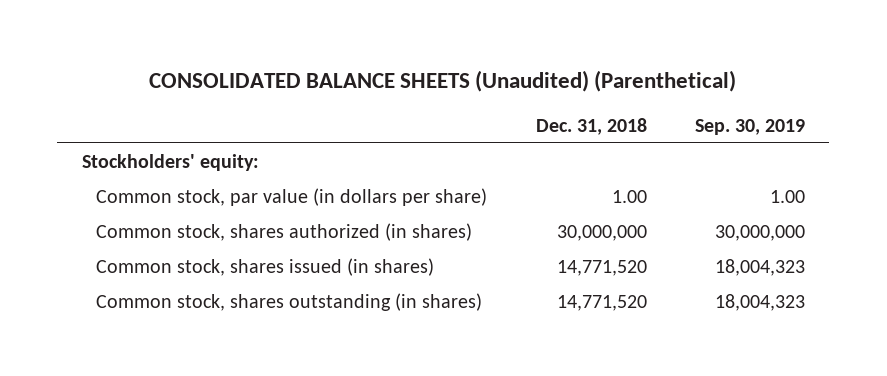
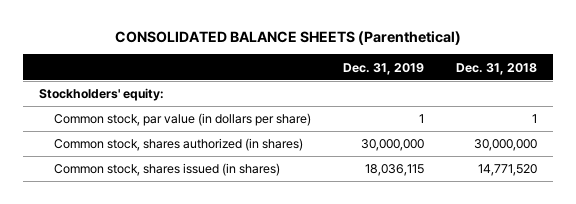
[149,70,737,93] CONSOLIDATED BALANCE SHEETS (Unaudited) (Parenthetical) -> [114,30,461,45] CONSOLIDATED BALANCE SHEETS (Parenthetical)
[695,118,806,135] Sep. 30, 2019 -> none
none -> [342,62,424,75] Dec. 31, 2019
[611,189,647,203] 1.00 -> [532,114,538,124] 1
[95,292,482,311] Common stock, shares outstanding (in shares) -> none

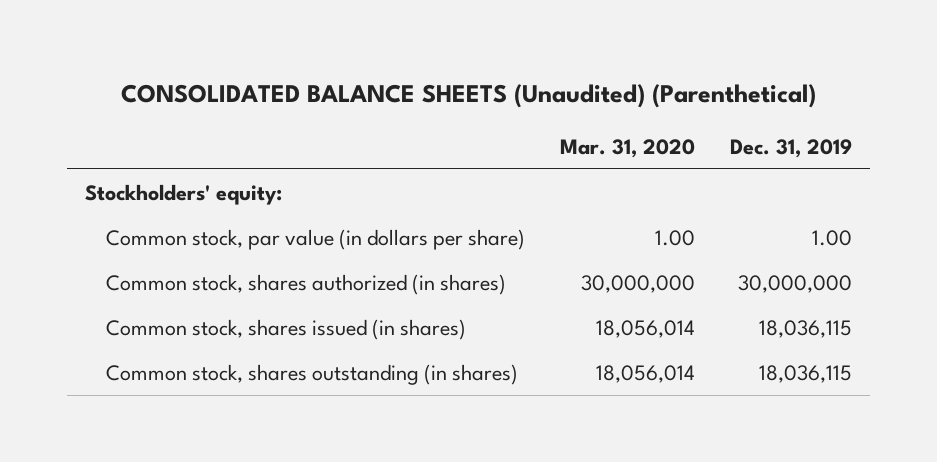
[114,30,461,45] CONSOLIDATED BALANCE SHEETS (Parenthetical) -> [120,83,816,108] CONSOLIDATED BALANCE SHEETS (Unaudited) (Parenthetical)
[456,62,538,75] Dec. 31, 2018 -> none
none -> [560,138,696,158] Mar. 31, 2020
[418,114,424,124] 1 -> [812,229,853,246] 1.00
none -> [106,363,519,385] Common stock, shares outstanding (in shares)

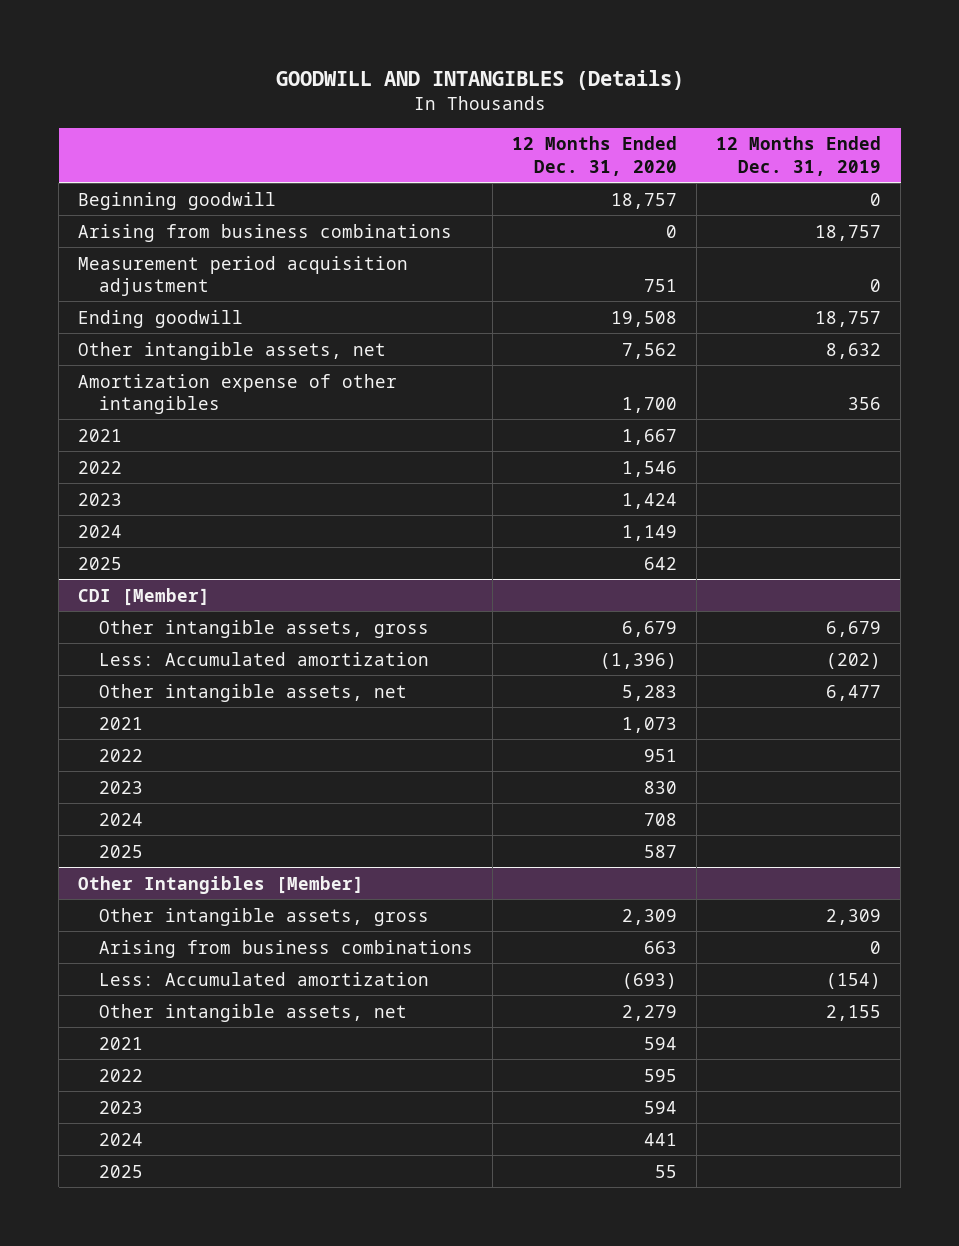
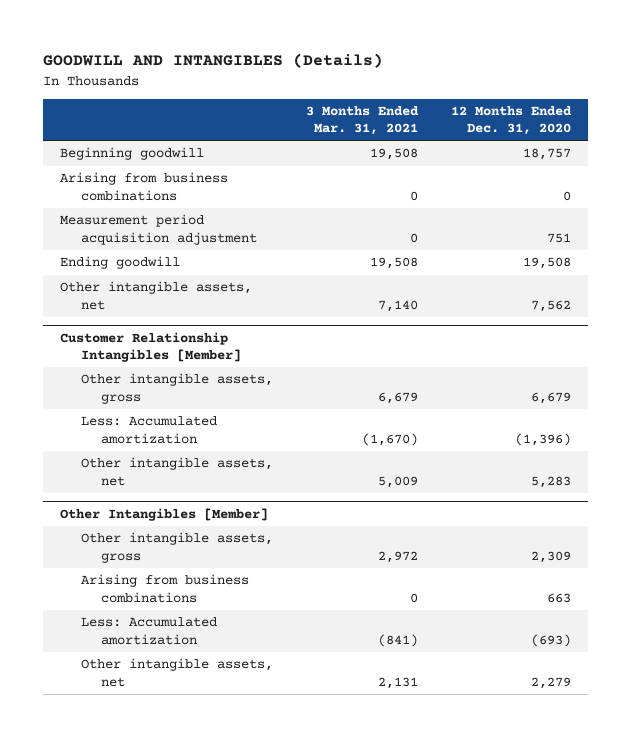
[716,136,882,176] 12 Months Ended Dec. 31, 2019 -> none
none -> [305,106,419,136] 3 Months Ended Mar. 31, 2021
[78,373,398,414] Amortization expense of other intangibles -> none
[78,428,123,442] 2021 -> none
[78,460,123,474] 2022 -> none
[78,492,123,506] 2023 -> none
[78,524,123,538] 2024 -> none
[78,556,123,570] 2025 -> none
[78,587,211,606] CDI [Member] -> none
none -> [59,331,241,363] Customer Relationship Intangibles [Member]
[99,716,144,730] 2021 -> none
[99,748,144,762] 2022 -> none
[99,780,144,794] 2023 -> none
[99,812,144,826] 2024 -> none
[99,844,144,858] 2025 -> none
[99,1036,144,1050] 2021 -> none
[99,1068,144,1082] 2022 -> none
[99,1100,144,1114] 2023 -> none
[99,1132,144,1146] 2024 -> none
[99,1164,144,1178] 2025 -> none

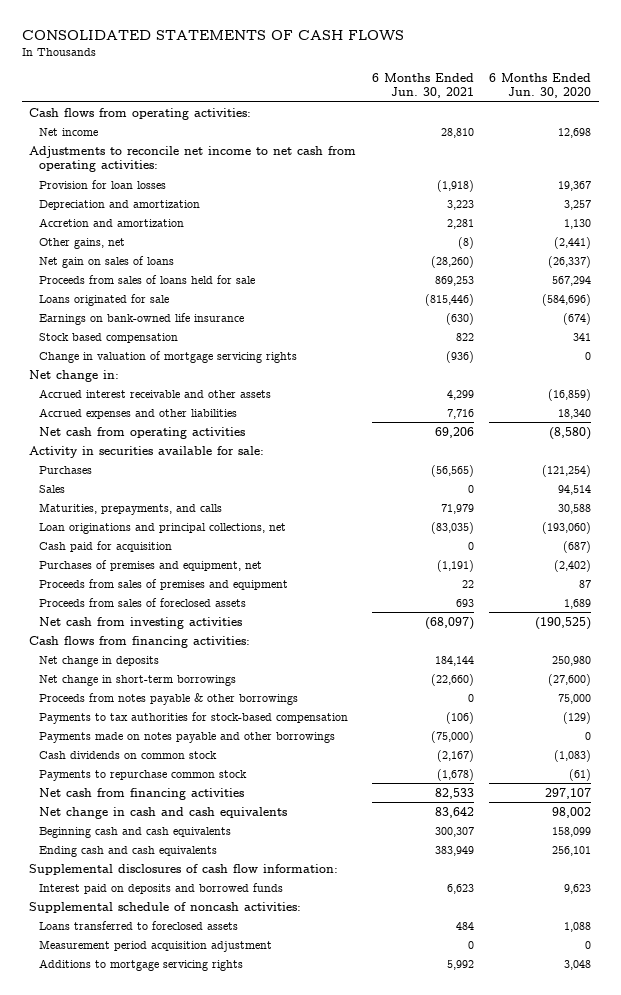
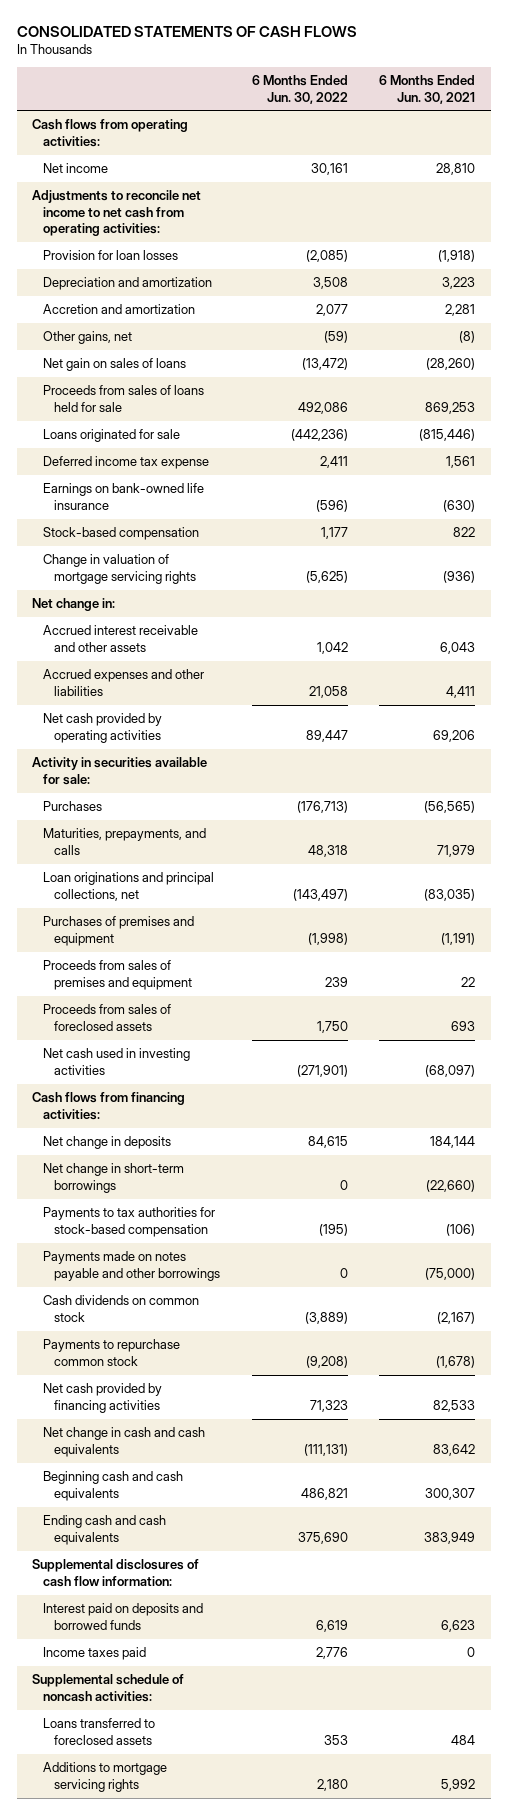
[489,73,592,99] 6 Months Ended Jun. 30, 2020 -> none
none -> [251,75,348,104] 6 Months Ended Jun. 30, 2022
none -> [43,456,210,470] Deferred income tax expense
[39,332,179,343] Stock based compensation -> [43,527,200,541] Stock-based compensation
[446,389,474,400] 4,299 -> [440,641,476,654] 6,043
[446,408,474,419] 7,716 -> [446,685,476,698] 4,411
[39,426,246,439] Net cash from operating activities -> [43,713,163,743] Net cash provided by operating activities
[39,484,66,493] Sales -> none
[39,540,173,552] Cash paid for acquisition -> none
[39,559,263,571] Purchases of premises and equipment, net -> [43,916,195,946] Purchases of premises and equipment
[39,616,243,629] Net cash from investing activities -> [43,1048,191,1075] Net cash used in investing activities
[39,692,299,705] Proceeds from notes payable & other borrowings -> none
[39,787,245,800] Net cash from financing activities -> [43,1383,163,1413] Net cash provided by financing activities
none -> [43,1647,147,1661] Income taxes paid
[39,939,273,952] Measurement period acquisition adjustment -> none

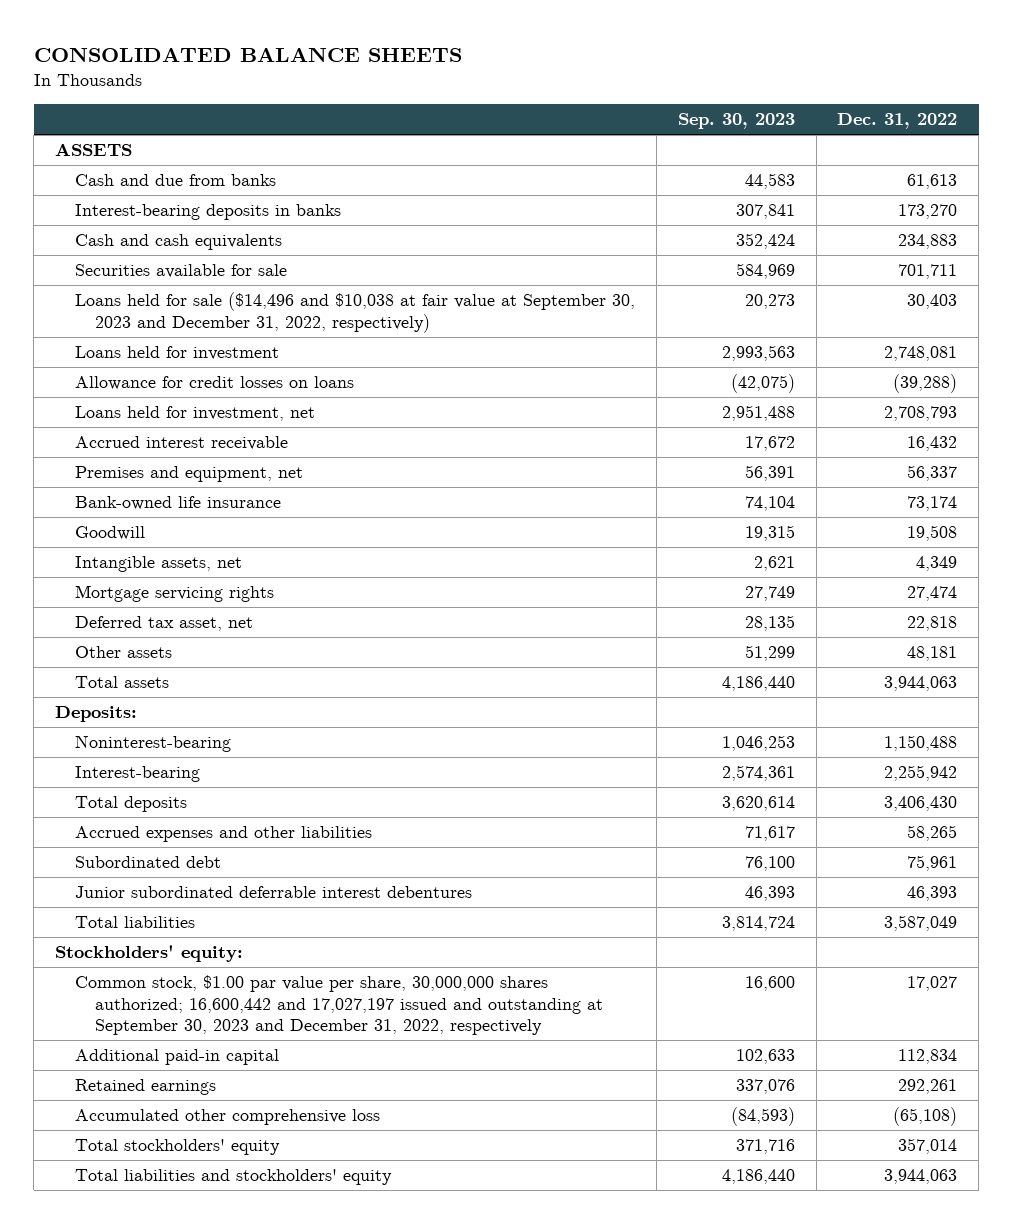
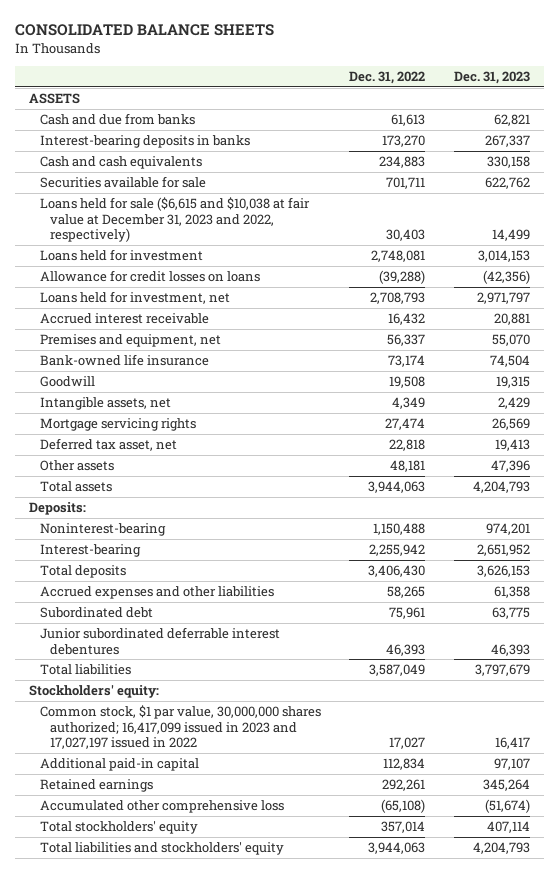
[677,113,795,130] Sep. 30, 2023 -> none
none -> [453,71,530,85] Dec. 31, 2023
[75,292,636,333] Loans held for sale ($14,496 and $10,038 at fair value at September 30, 2023 and December 31, 2022, respectively) -> [39,197,310,243] Loans held for sale ($6,615 and $10,038 at fair value at December 31, 2023 and 2022, respectively)
[75,975,603,1036] Common stock, $1.00 par value per share, 30,000,000 shares authorized; 16,600,442 and 17,027,197 issued and outstanding at September 30, 2023 and December 31, 2022, respectively -> [39,705,321,750] Common stock, $1 par value, 30,000,000 shares authorized; 16,417,099 issued in 2023 and 17,027,197 issued in 2022

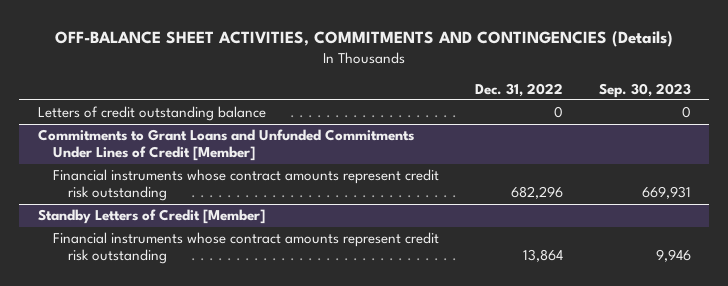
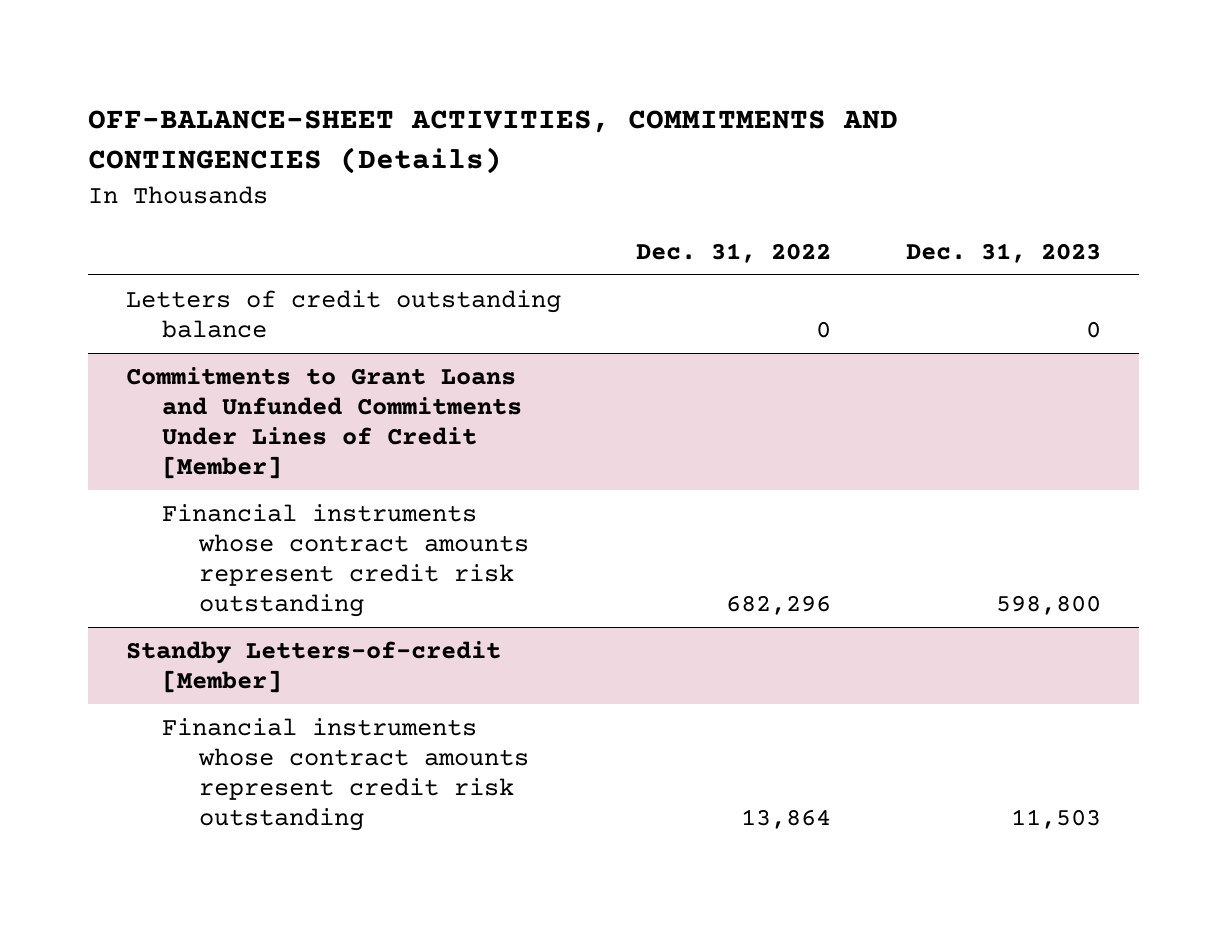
[55,30,674,47] OFF-BALANCE SHEET ACTIVITIES, COMMITMENTS AND CONTINGENCIES (Details) -> [88,110,899,174] OFF-BALANCE-SHEET ACTIVITIES, COMMITMENTS AND CONTINGENCIES (Details)
[598,82,691,98] Sep. 30, 2023 -> none
none -> [906,242,1102,263] Dec. 31, 2023
[37,209,265,225] Standby Letters of Credit [Member] -> [125,640,501,693] Standby Letters-of-credit [Member]

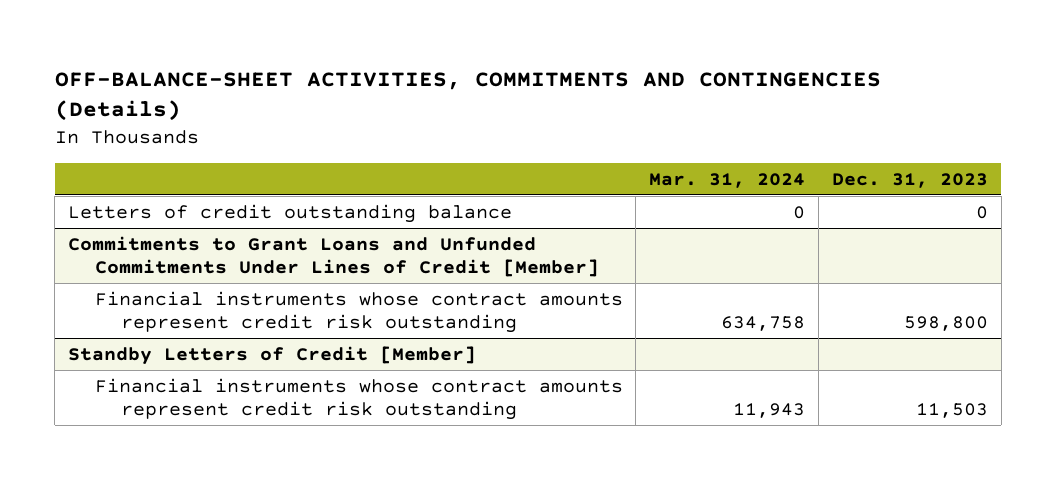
[636,242,832,263] Dec. 31, 2022 -> none
none -> [649,172,806,188] Mar. 31, 2024
[125,640,501,693] Standby Letters-of-credit [Member] -> [68,345,477,365] Standby Letters of Credit [Member]

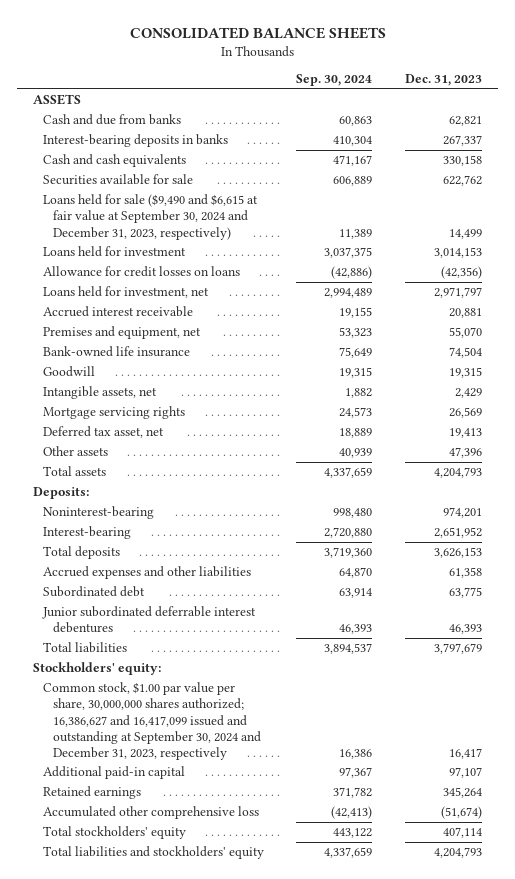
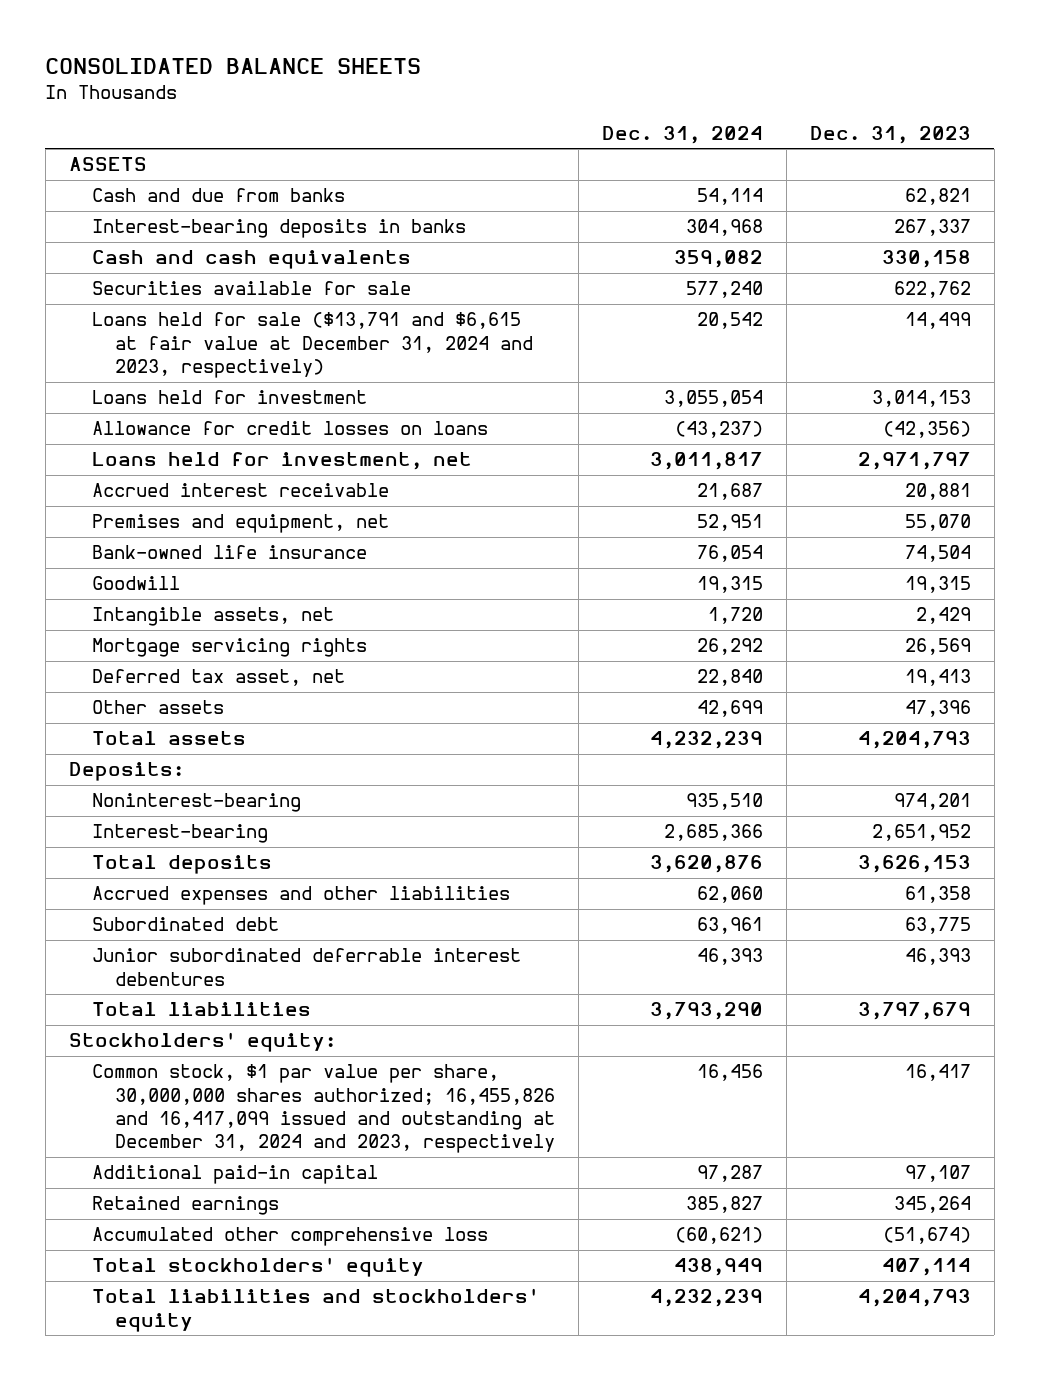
[296,74,373,87] Sep. 30, 2024 -> none
none -> [601,125,763,144] Dec. 31, 2024
[43,194,259,240] Loans held for sale ($9,490 and $6,615 at fair value at September 30, 2024 and December 31, 2023, respectively) -> [91,312,533,379] Loans held for sale ($13,791 and $6,615 at fair value at December 31, 2024 and 2023, respectively)
[43,682,261,760] Common stock, $1.00 par value per share, 30,000,000 shares authorized; 16,386,627 and 16,417,099 issued and outstanding at September 30, 2024 and December 31, 2023, respectively -> [91,1064,555,1154] Common stock, $1 par value per share, 30,000,000 shares authorized; 16,455,826 and 16,417,099 issued and outstanding at December 31, 2024 and 2023, respectively

